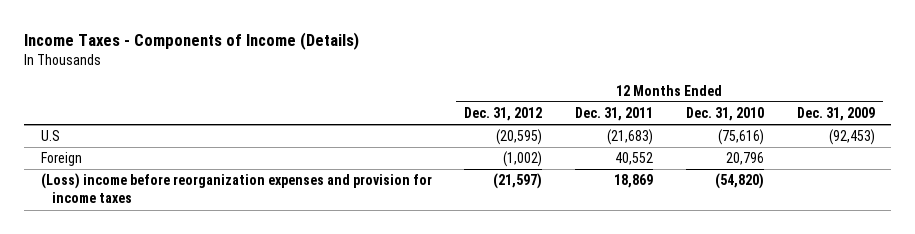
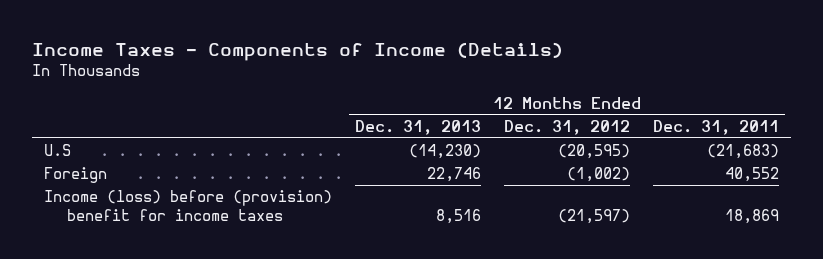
[685,107,764,122] Dec. 31, 2010 -> none
[796,107,875,122] Dec. 31, 2009 -> none
none -> [355,119,482,135] Dec. 31, 2013
[40,173,432,204] (Loss) income before reorganization expenses and provision for income taxes -> [43,190,332,222] Income (loss) before (provision) benefit for income taxes

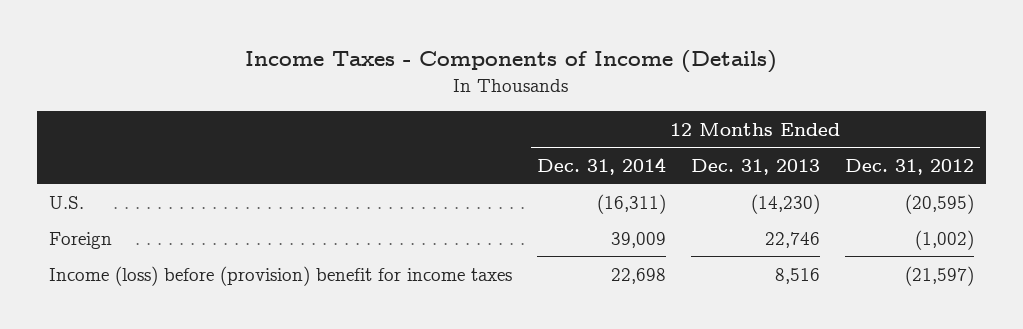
[653,119,780,135] Dec. 31, 2011 -> none
none -> [536,156,666,175] Dec. 31, 2014
[43,144,71,157] U.S -> [49,195,85,209] U.S.

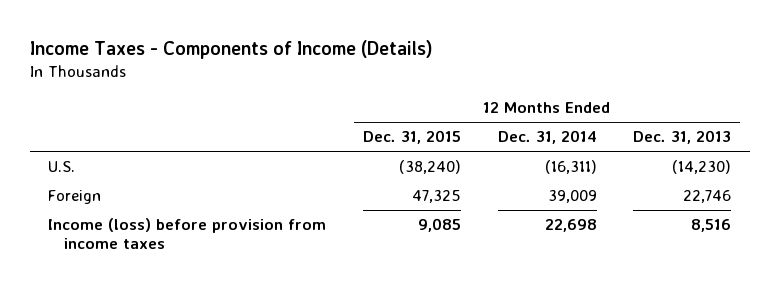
[844,158,974,175] Dec. 31, 2012 -> none
none -> [362,130,461,145] Dec. 31, 2015
[49,265,513,286] Income (loss) before (provision) benefit for income taxes -> [48,217,327,250] Income (loss) before provision from income taxes

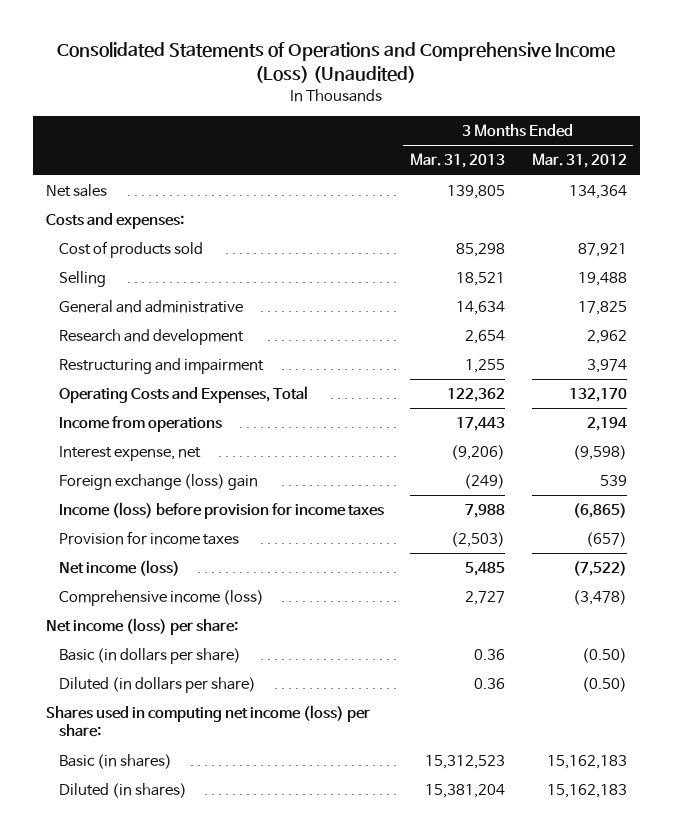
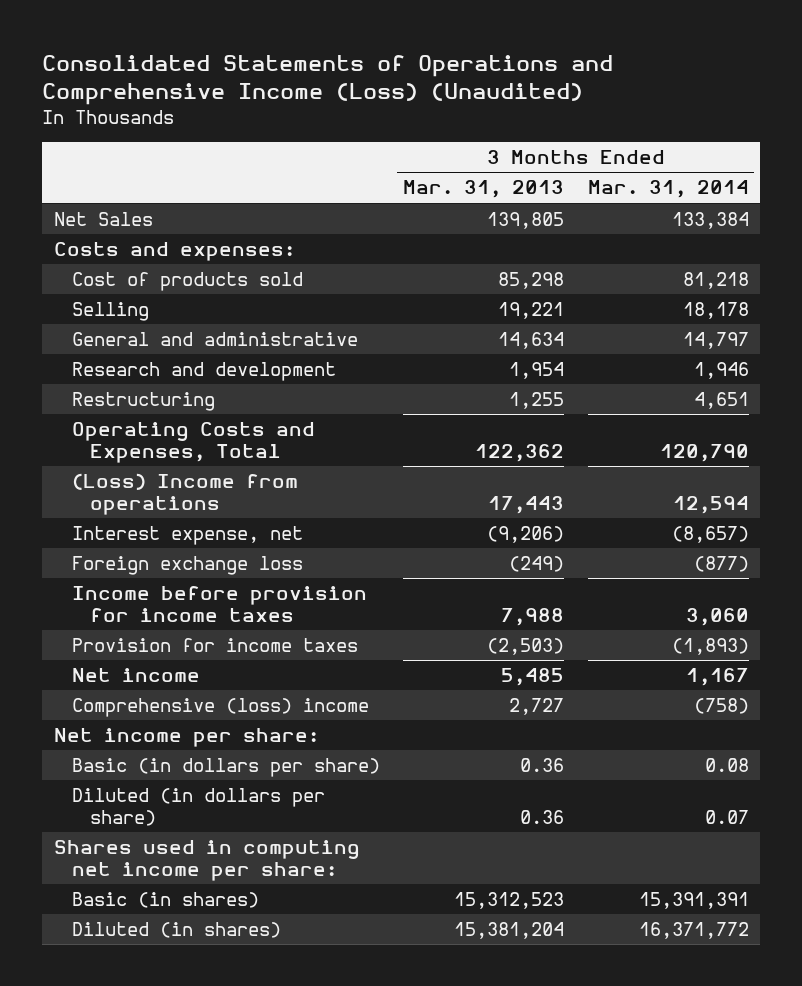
[531,153,627,169] Mar. 31, 2012 -> none
none -> [587,180,749,199] Mar. 31, 2014
[46,184,108,198] Net sales -> [53,212,153,227] Net Sales
[456,272,506,287] 18,521 -> [498,302,565,320] 19,221
[465,330,506,345] 2,654 -> [509,362,565,380] 1,954
[58,358,264,375] Restructuring and impairment -> [71,392,215,412] Restructuring
[58,416,222,433] Income from operations -> [71,473,298,515] (Loss) Income from operations
[58,474,258,491] Foreign exchange (loss) gain -> [71,556,303,576] Foreign exchange loss
[58,502,384,520] Income (loss) before provision for income taxes -> [71,586,367,622] Income before provision for income taxes
[58,560,180,577] Net income (loss) -> [71,668,200,683] Net income
[58,590,264,607] Comprehensive income (loss) -> [71,698,369,718] Comprehensive (loss) income
[46,618,239,636] Net income (loss) per share: -> [53,728,319,748] Net income per share:
[46,705,371,738] Shares used in computing net income (loss) per share: -> [53,840,360,881] Shares used in computing net income per share:

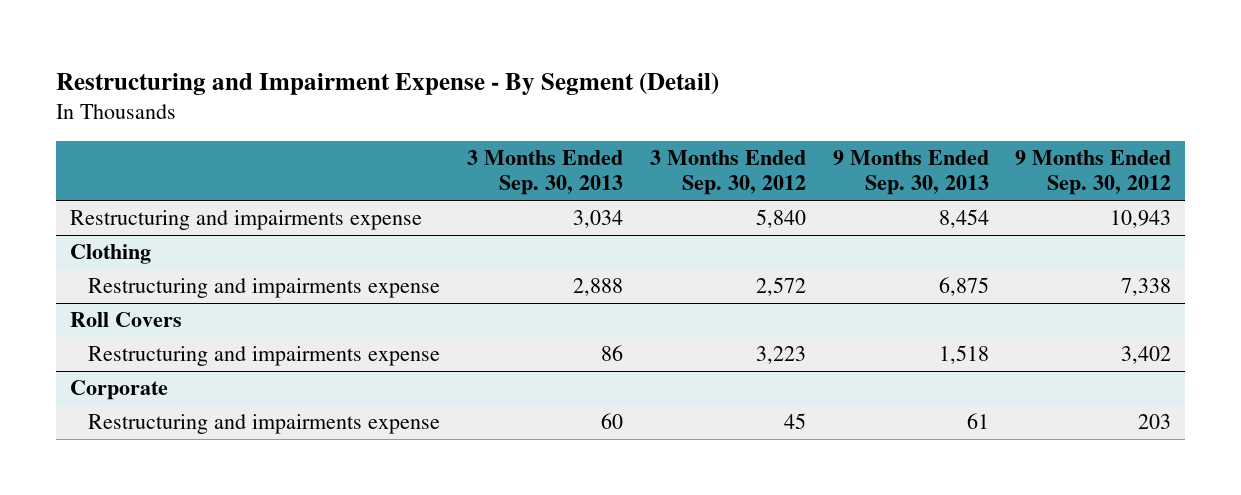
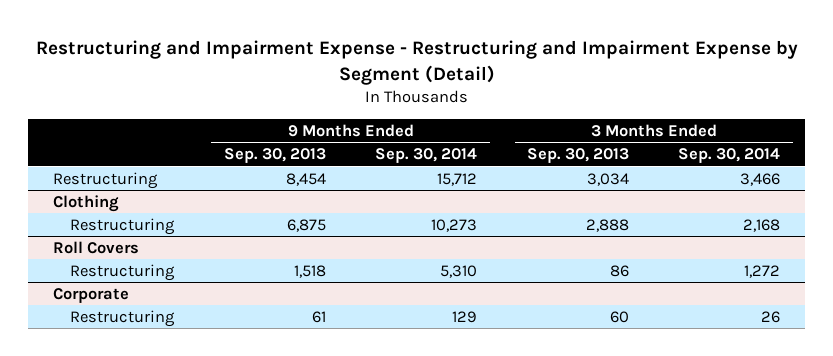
[56,71,720,95] Restructuring and Impairment Expense - By Segment (Detail) -> [35,39,798,85] Restructuring and Impairment Expense - Restructuring and Impairment Expense by Segment (Detail)
[649,150,806,196] 3 Months Ended Sep. 30, 2012 -> none
[1015,150,1172,196] 9 Months Ended Sep. 30, 2012 -> none
none -> [375,148,478,164] Sep. 30, 2014
none -> [678,148,781,164] Sep. 30, 2014
[69,210,422,231] Restructuring and impairments expense -> [52,171,158,189] Restructuring
[88,278,441,299] Restructuring and impairments expense -> [70,217,176,235] Restructuring
[88,346,441,367] Restructuring and impairments expense -> [70,263,176,281] Restructuring
[88,414,441,435] Restructuring and impairments expense -> [70,309,176,327] Restructuring

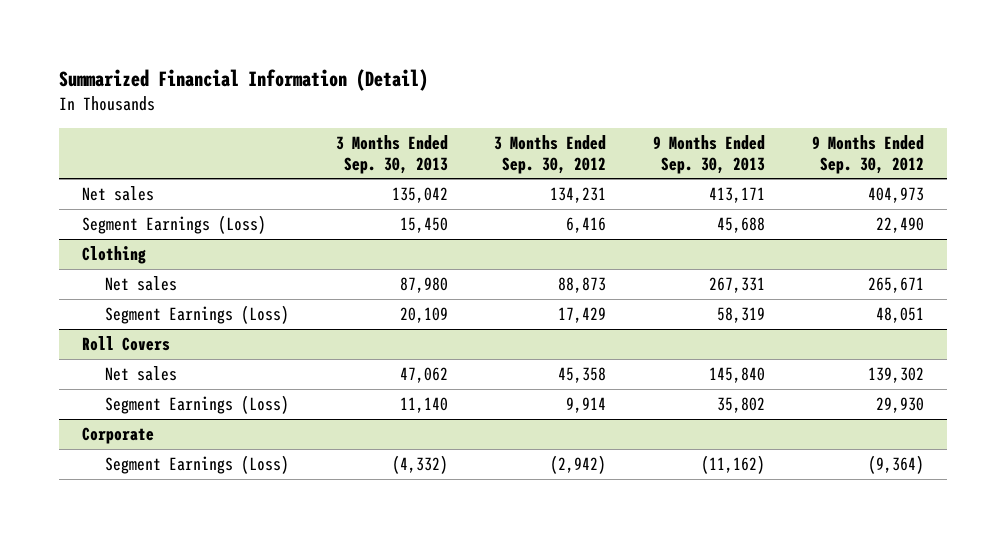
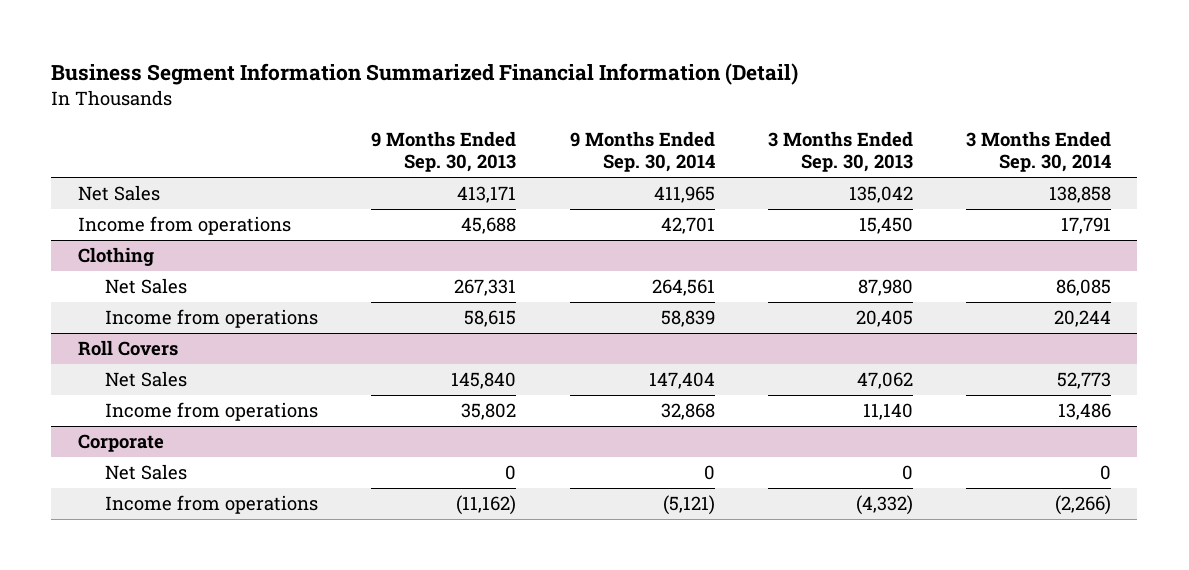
[58,69,428,92] Summarized Financial Information (Detail) -> [51,63,799,86] Business Segment Information Summarized Financial Information (Detail)
[494,134,607,174] 3 Months Ended Sep. 30, 2012 -> none
[812,134,925,174] 9 Months Ended Sep. 30, 2012 -> none
none -> [569,130,715,173] 9 Months Ended Sep. 30, 2014
none -> [965,130,1111,173] 3 Months Ended Sep. 30, 2014
[82,186,155,202] Net sales -> [77,185,160,202] Net Sales
[82,215,267,235] Segment Earnings (Loss) -> [77,216,291,236] Income from operations
[104,305,289,325] Segment Earnings (Loss) -> none
[104,276,177,292] Net sales -> [105,278,188,295] Net Sales
none -> [105,309,319,329] Income from operations
[104,366,177,382] Net sales -> [105,371,188,388] Net Sales
[104,395,289,415] Segment Earnings (Loss) -> [105,402,319,422] Income from operations
none -> [105,464,188,481] Net Sales
[104,455,289,475] Segment Earnings (Loss) -> [105,495,319,515] Income from operations

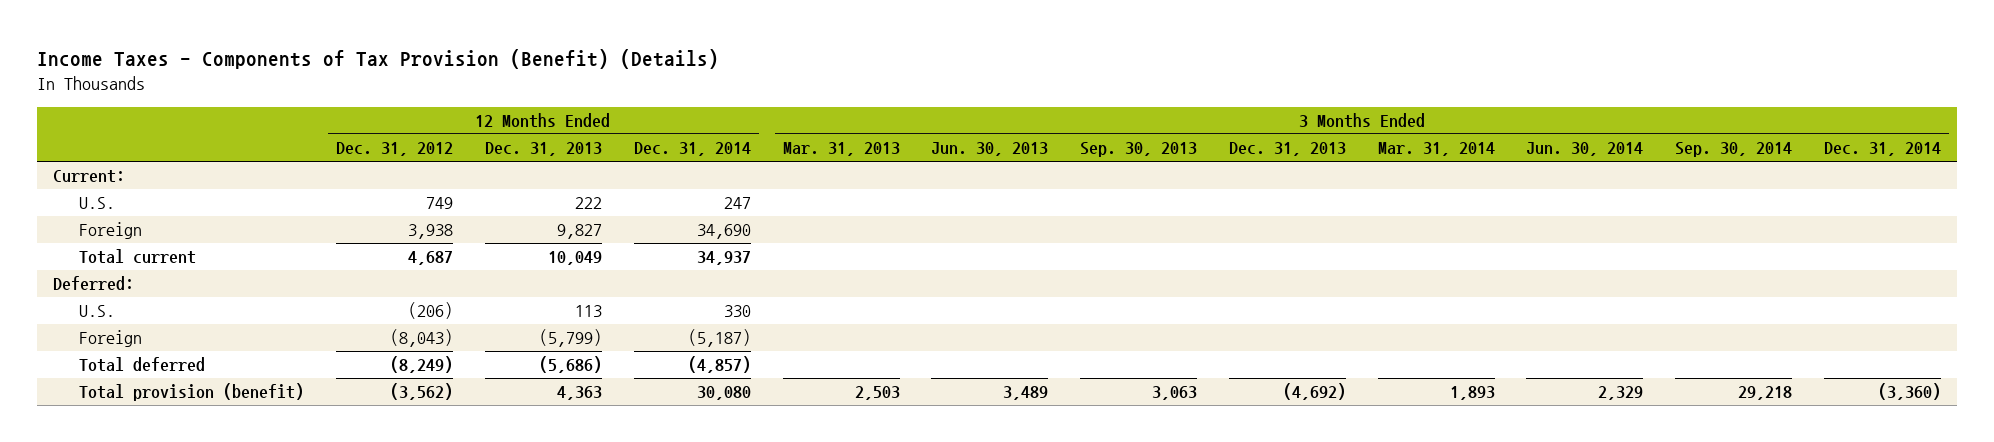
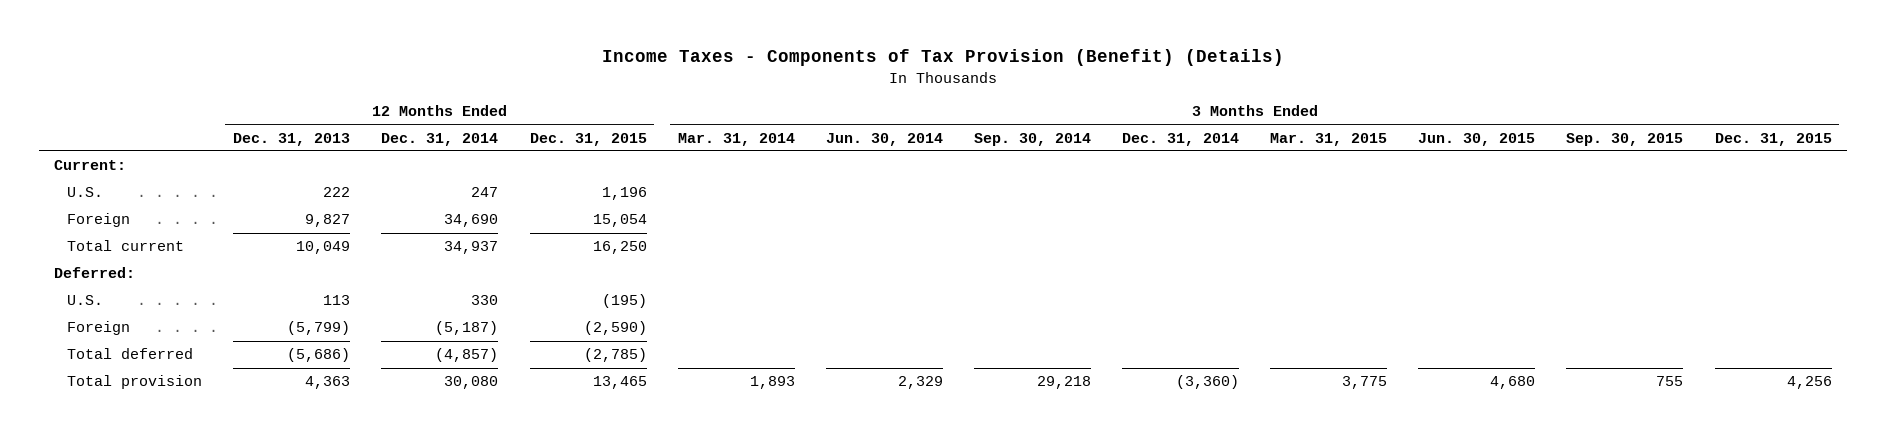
[336,142,454,157] Dec. 31, 2012 -> none
[782,142,900,157] Mar. 31, 2013 -> none
[931,142,1049,157] Jun. 30, 2013 -> none
[1080,142,1198,158] Sep. 30, 2013 -> none
[1228,142,1346,157] Dec. 31, 2013 -> none
none -> [529,132,647,146] Dec. 31, 2015
none -> [1270,132,1388,146] Mar. 31, 2015
none -> [1418,132,1536,146] Jun. 30, 2015
none -> [1566,132,1684,146] Sep. 30, 2015
none -> [1714,132,1832,146] Dec. 31, 2015
[79,383,305,402] Total provision (benefit) -> [67,375,203,390] Total provision

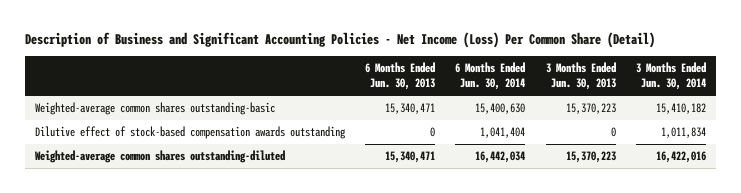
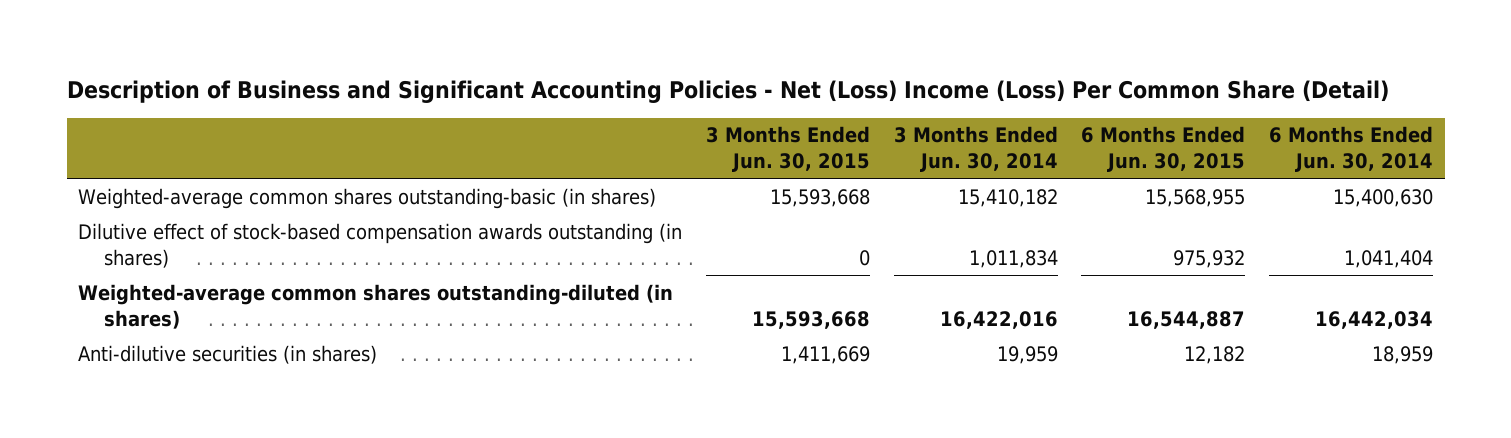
[24,31,655,48] Description of Business and Significant Accounting Policies - Net Income (Loss) Per Common Share (Detail) -> [66,79,1389,103] Description of Business and Significant Accounting Policies - Net (Loss) Income (Loss) Per Common Share (Detail)
[365,62,436,91] 6 Months Ended Jun. 30, 2013 -> none
[545,62,616,91] 3 Months Ended Jun. 30, 2013 -> none
none -> [705,126,870,173] 3 Months Ended Jun. 30, 2015
none -> [1081,126,1246,173] 6 Months Ended Jun. 30, 2015
[35,102,276,116] Weighted-average common shares outstanding-basic -> [78,187,657,209] Weighted-average common shares outstanding-basic (in shares)
[35,126,347,140] Dilutive effect of stock-based compensation awards outstanding -> [78,222,683,268] Dilutive effect of stock-based compensation awards outstanding (in shares)
[35,150,286,164] Weighted-average common shares outstanding-diluted -> [78,283,674,329] Weighted-average common shares outstanding-diluted (in shares)
none -> [78,344,378,364] Anti-dilutive securities (in shares)

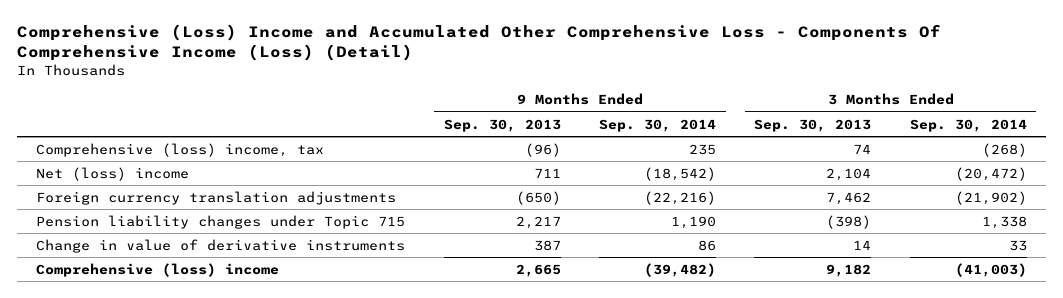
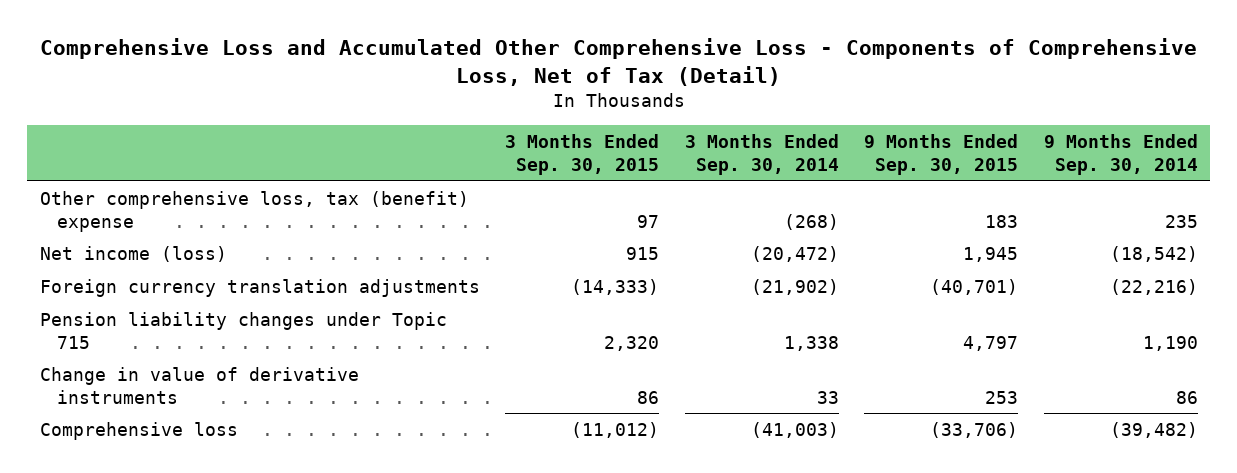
[17,24,942,62] Comprehensive (Loss) Income and Accumulated Other Comprehensive Loss - Components Of Comprehensive Income (Loss) (Detail) -> [39,38,1197,86] Comprehensive Loss and Accumulated Other Comprehensive Loss - Components of Comprehensive Loss, Net of Tax (Detail)
[443,118,561,132] Sep. 30, 2013 -> none
[754,118,872,132] Sep. 30, 2013 -> none
none -> [505,133,660,175] 3 Months Ended Sep. 30, 2015
none -> [864,133,1019,175] 9 Months Ended Sep. 30, 2015
[36,142,325,157] Comprehensive (loss) income, tax -> [39,190,469,232] Other comprehensive loss, tax (benefit) expense
[36,166,190,181] Net (loss) income -> [39,245,227,262] Net income (loss)
[36,262,280,277] Comprehensive (loss) income -> [39,421,238,440] Comprehensive loss

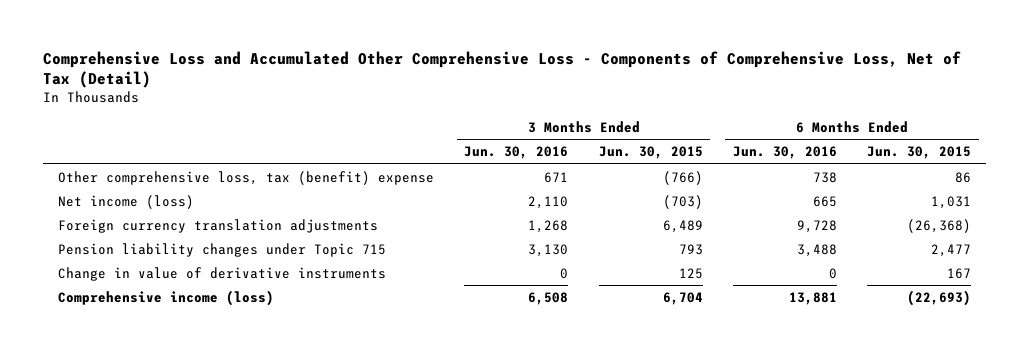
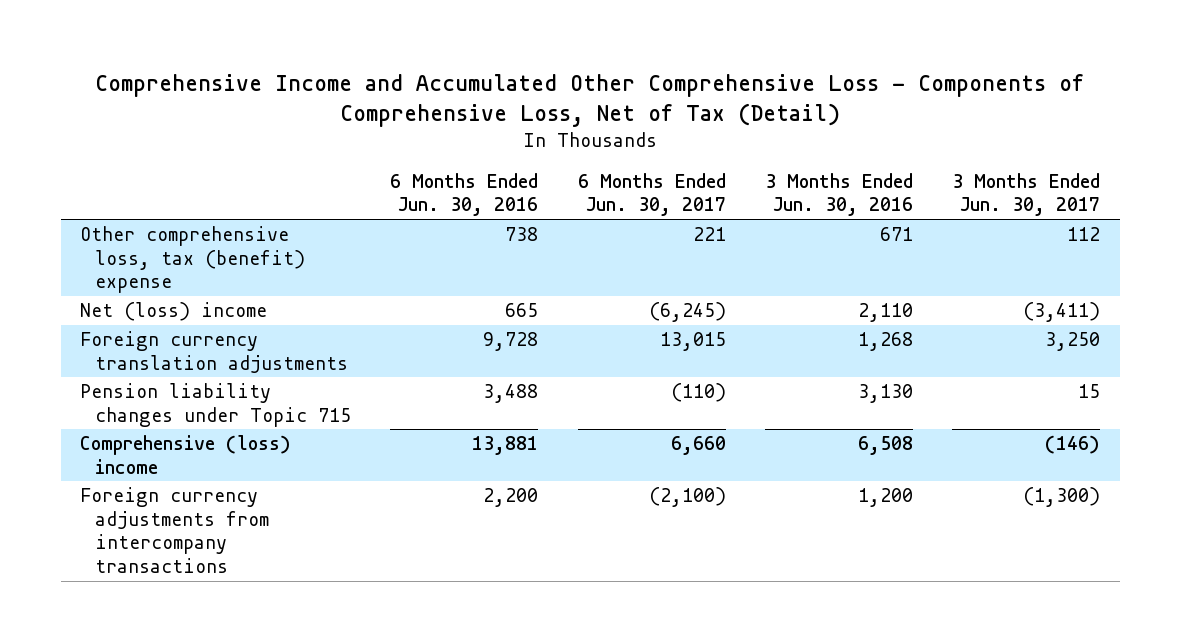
[42,50,961,89] Comprehensive Loss and Accumulated Other Comprehensive Loss - Components of Comprehensive Loss, Net of Tax (Detail) -> [95,73,1085,127] Comprehensive Income and Accumulated Other Comprehensive Loss - Components of Comprehensive Loss, Net of Tax (Detail)
[598,146,703,160] Jun. 30, 2015 -> none
[867,146,972,160] Jun. 30, 2015 -> none
none -> [577,172,726,217] 6 Months Ended Jun. 30, 2017
none -> [952,172,1101,217] 3 Months Ended Jun. 30, 2017
[58,194,195,209] Net income (loss) -> [80,302,268,322] Net (loss) income
[58,266,387,281] Change in value of derivative instruments -> none
[58,289,275,306] Comprehensive income (loss) -> [80,435,292,474] Comprehensive (loss) income
none -> [80,487,270,573] Foreign currency adjustments from intercompany transactions

